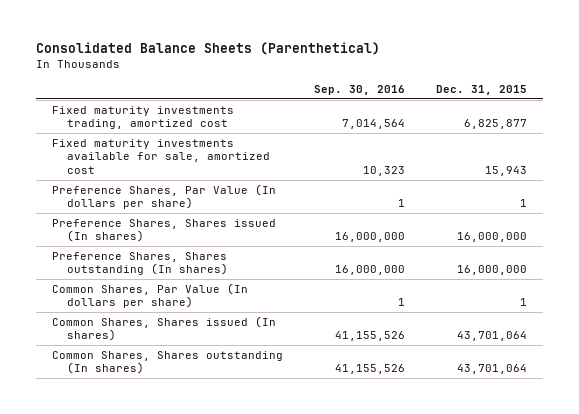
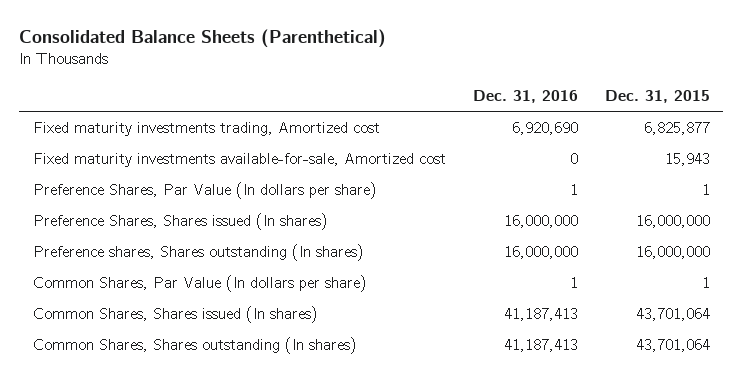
[314,85,406,96] Sep. 30, 2016 -> none
none -> [472,89,578,103] Dec. 31, 2016
[51,105,234,130] Fixed maturity investments trading, amortized cost -> [32,122,380,137] Fixed maturity investments trading, Amortized cost
[51,138,271,174] Fixed maturity investments available for sale, amortized cost -> [32,153,446,168] Fixed maturity investments available-for-sale, Amortized cost
[51,251,229,276] Preference Shares, Shares outstanding (In shares) -> [32,244,364,262] Preference shares, Shares outstanding (In shares)

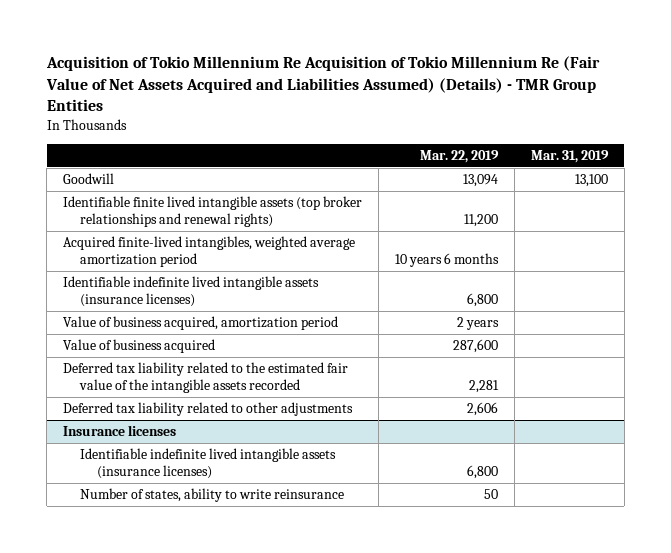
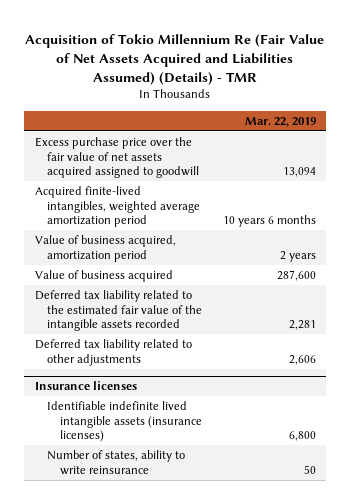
[45,56,600,112] Acquisition of Tokio Millennium Re Acquisition of Tokio Millennium Re (Fair Value of Net Assets Acquired and Liabilities Assumed) (Details) - TMR Group Entities -> [25,33,325,85] Acquisition of Tokio Millennium Re (Fair Value of Net Assets Acquired and Liabilities Assumed) (Details) - TMR
[530,150,609,164] Mar. 31, 2019 -> none
[63,196,363,228] Identifiable finite lived intangible assets (top broker relationships and renewal rights) -> none
[63,173,115,185] Goodwill -> [34,137,200,178] Excess purchase price over the fair value of net assets acquired assigned to goodwill
[63,276,320,308] Identifiable indefinite lived intangible assets (insurance licenses) -> none

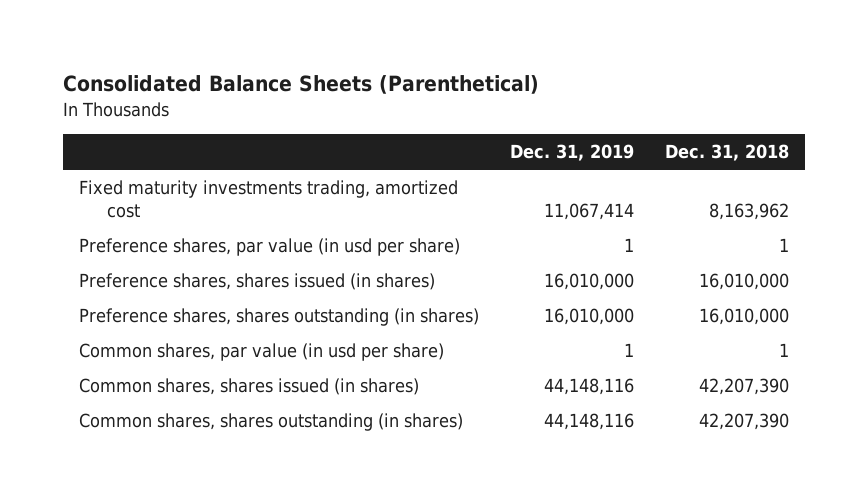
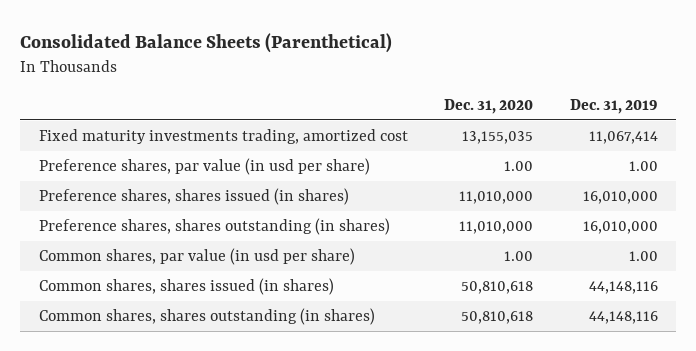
[665,144,790,162] Dec. 31, 2018 -> none
none -> [444,98,534,114] Dec. 31, 2020
[623,238,634,253] 1 -> [628,161,658,172] 1.00
[623,343,634,358] 1 -> [628,251,658,262] 1.00

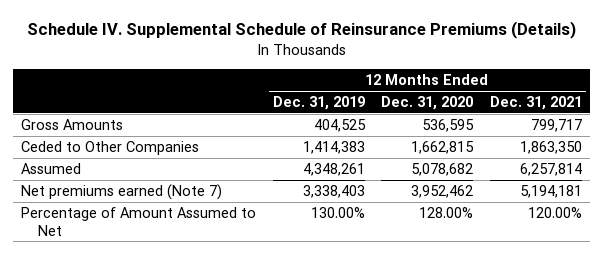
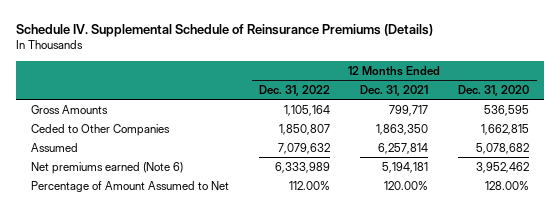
[272,96,365,111] Dec. 31, 2019 -> none
none -> [259,85,331,97] Dec. 31, 2022
[21,183,223,200] Net premiums earned (Note 7) -> [31,161,184,174] Net premiums earned (Note 6)

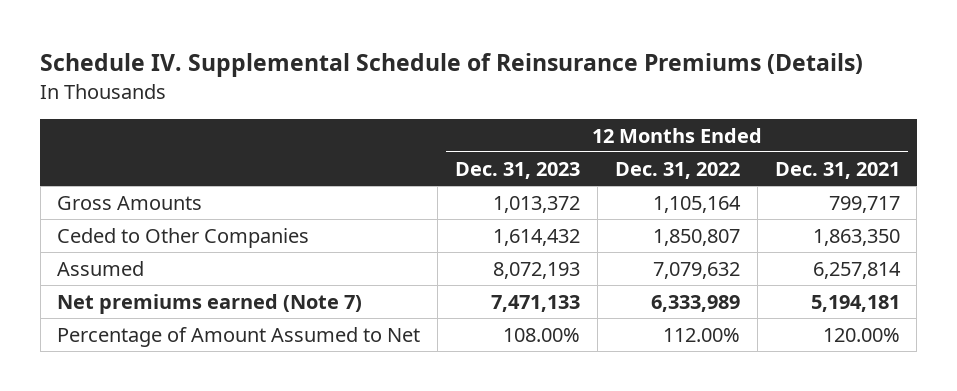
[458,85,530,97] Dec. 31, 2020 -> none
none -> [455,161,581,179] Dec. 31, 2023
[31,161,184,174] Net premiums earned (Note 6) -> [57,293,363,314] Net premiums earned (Note 7)

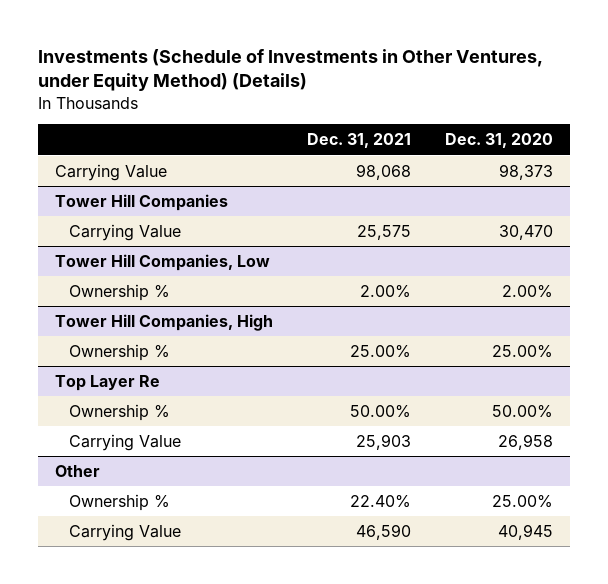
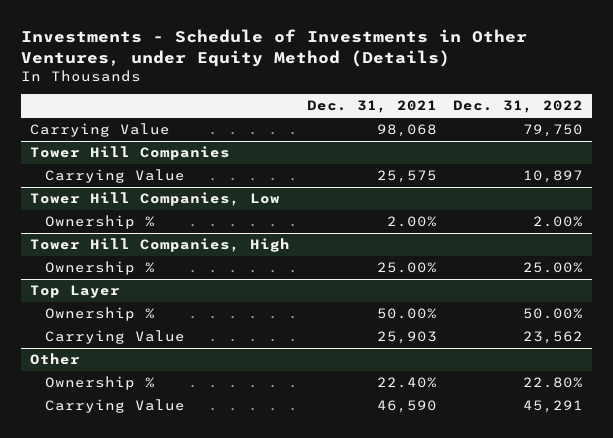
[38,48,544,92] Investments (Schedule of Investments in Other Ventures, under Equity Method) (Details) -> [21,29,528,67] Investments - Schedule of Investments in Other Ventures, under Equity Method (Details)
[444,133,553,149] Dec. 31, 2020 -> none
none -> [453,100,584,114] Dec. 31, 2022
[55,374,161,391] Top Layer Re -> [29,284,120,298] Top Layer

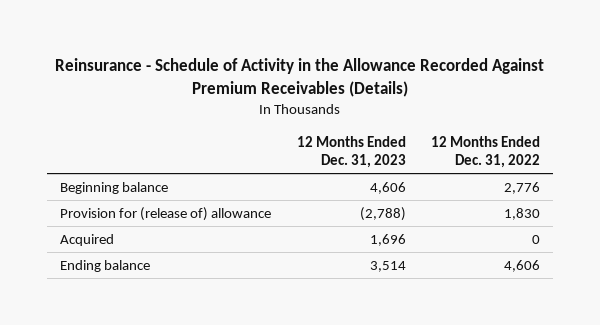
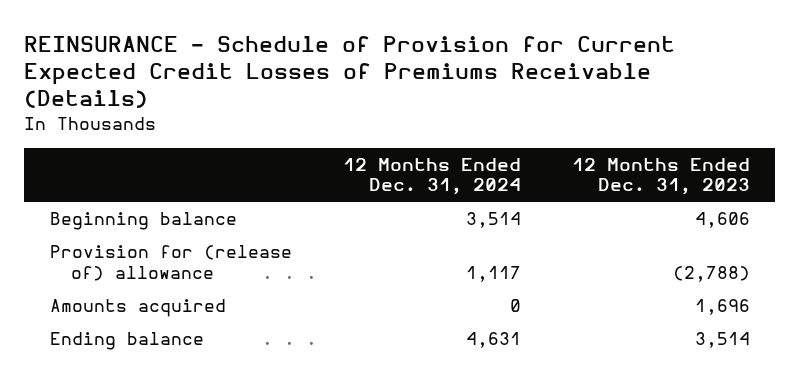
[55,57,545,97] Reinsurance - Schedule of Activity in the Allowance Recorded Against Premium Receivables (Details) -> [24,35,676,109] REINSURANCE - Schedule of Provision for Current Expected Credit Losses of Premiums Receivable (Details)
[431,135,541,168] 12 Months Ended Dec. 31, 2022 -> none
none -> [342,157,521,196] 12 Months Ended Dec. 31, 2024
[60,233,115,246] Acquired -> [49,299,226,318] Amounts acquired

